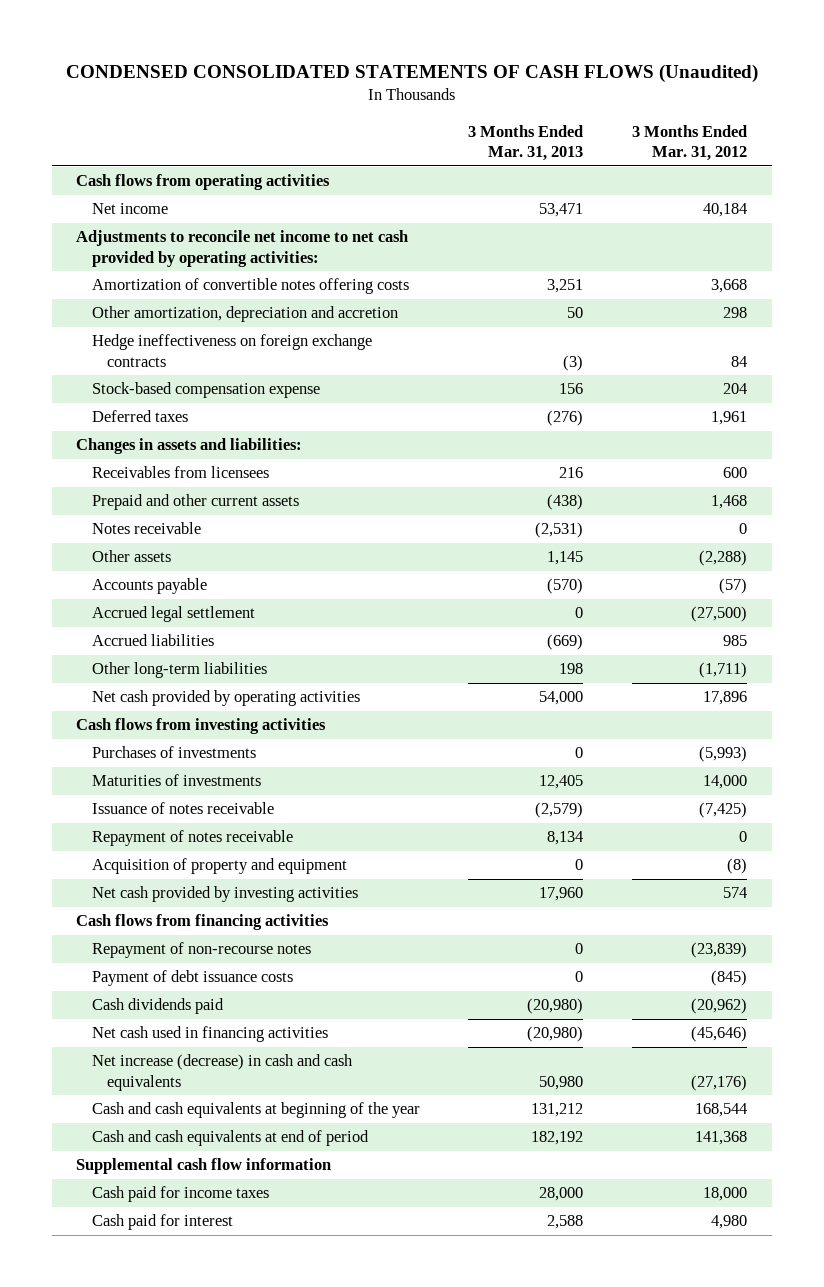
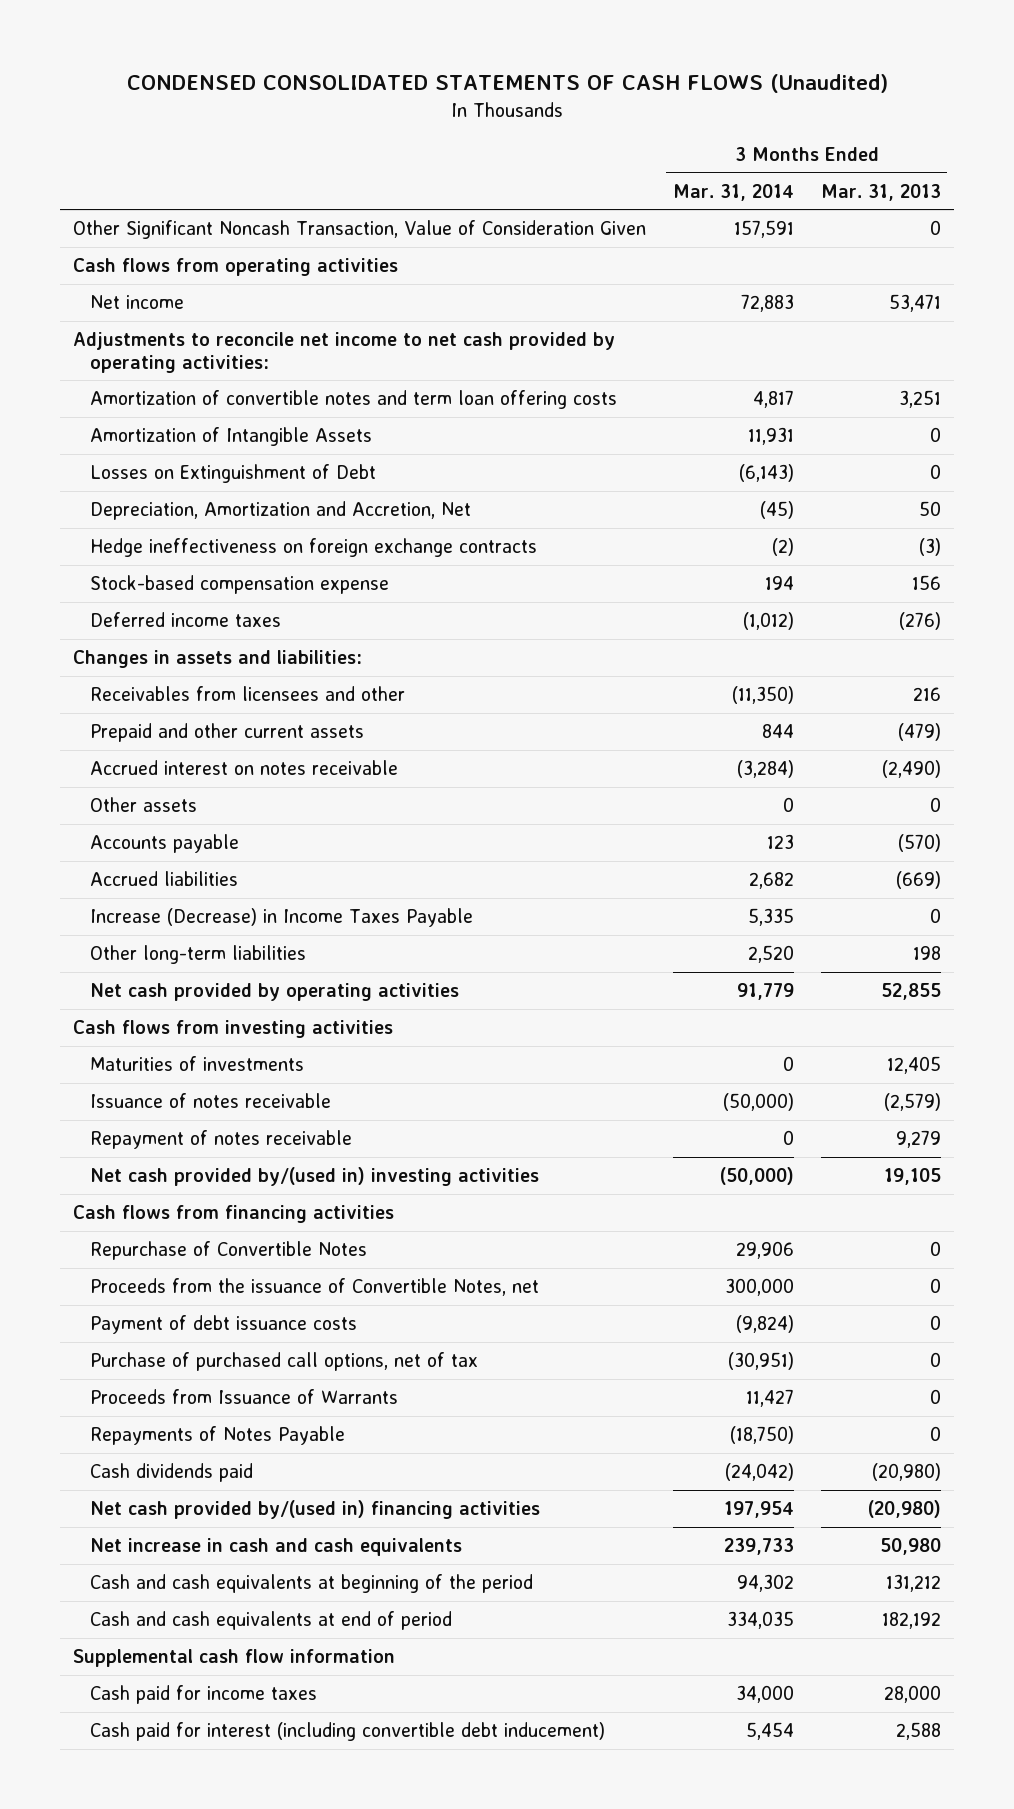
[632,124,748,162] 3 Months Ended Mar. 31, 2012 -> none
none -> [672,183,794,201] Mar. 31, 2014
none -> [73,219,647,239] Other Significant Noncash Transaction, Value of Consideration Given
[91,278,409,295] Amortization of convertible notes offering costs -> [90,389,618,409] Amortization of convertible notes and term loan offering costs
none -> [90,426,373,446] Amortization of Intangible Assets
none -> [90,463,377,483] Losses on Extinguishment of Debt
[91,306,398,323] Other amortization, depreciation and accretion -> [90,500,472,520] Depreciation, Amortization and Accretion, Net
[91,410,188,423] Deferred taxes -> [90,611,282,627] Deferred income taxes
[91,466,269,479] Receivables from licensees -> [90,685,406,701] Receivables from licensees and other
[547,494,584,511] (438) -> [897,722,941,741] (479)
[91,522,201,535] Notes receivable -> [90,759,399,775] Accrued interest on notes receivable
[535,522,584,539] (2,531) -> [881,759,941,778] (2,490)
[547,551,584,566] 1,145 -> [929,796,941,812] 0
[91,606,255,623] Accrued legal settlement -> none
none -> [90,907,474,927] Increase (Decrease) in Income Taxes Payable
[539,691,584,706] 54,000 -> [880,982,941,1000] 52,855
[91,746,256,759] Purchases of investments -> none
[91,858,347,875] Acquisition of property and equipment -> none
[547,831,584,846] 8,134 -> [895,1129,941,1148] 9,279
[91,886,358,903] Net cash provided by investing activities -> [90,1166,540,1186] Net cash provided by/(used in) investing activities
[539,887,584,902] 17,960 -> [883,1167,941,1185] 19,105
[91,942,311,959] Repayment of non-recourse notes -> none
none -> [90,1240,368,1260] Repurchase of Convertible Notes
none -> [90,1277,540,1296] Proceeds from the issuance of Convertible Notes, net
none -> [90,1351,479,1371] Purchase of purchased call options, net of tax
none -> [90,1388,399,1404] Proceeds from Issuance of Warrants
none -> [90,1425,346,1445] Repayments of Notes Payable
[91,1026,328,1043] Net cash used in financing activities -> [90,1499,541,1519] Net cash provided by/(used in) financing activities
[91,1054,353,1091] Net increase (decrease) in cash and cash equivalents -> [90,1537,463,1556] Net increase in cash and cash equivalents
[91,1102,420,1119] Cash and cash equivalents at beginning of the year -> [90,1573,534,1593] Cash and cash equivalents at beginning of the period
[91,1214,233,1231] Cash paid for interest -> [90,1721,606,1741] Cash paid for interest (including convertible debt inducement)

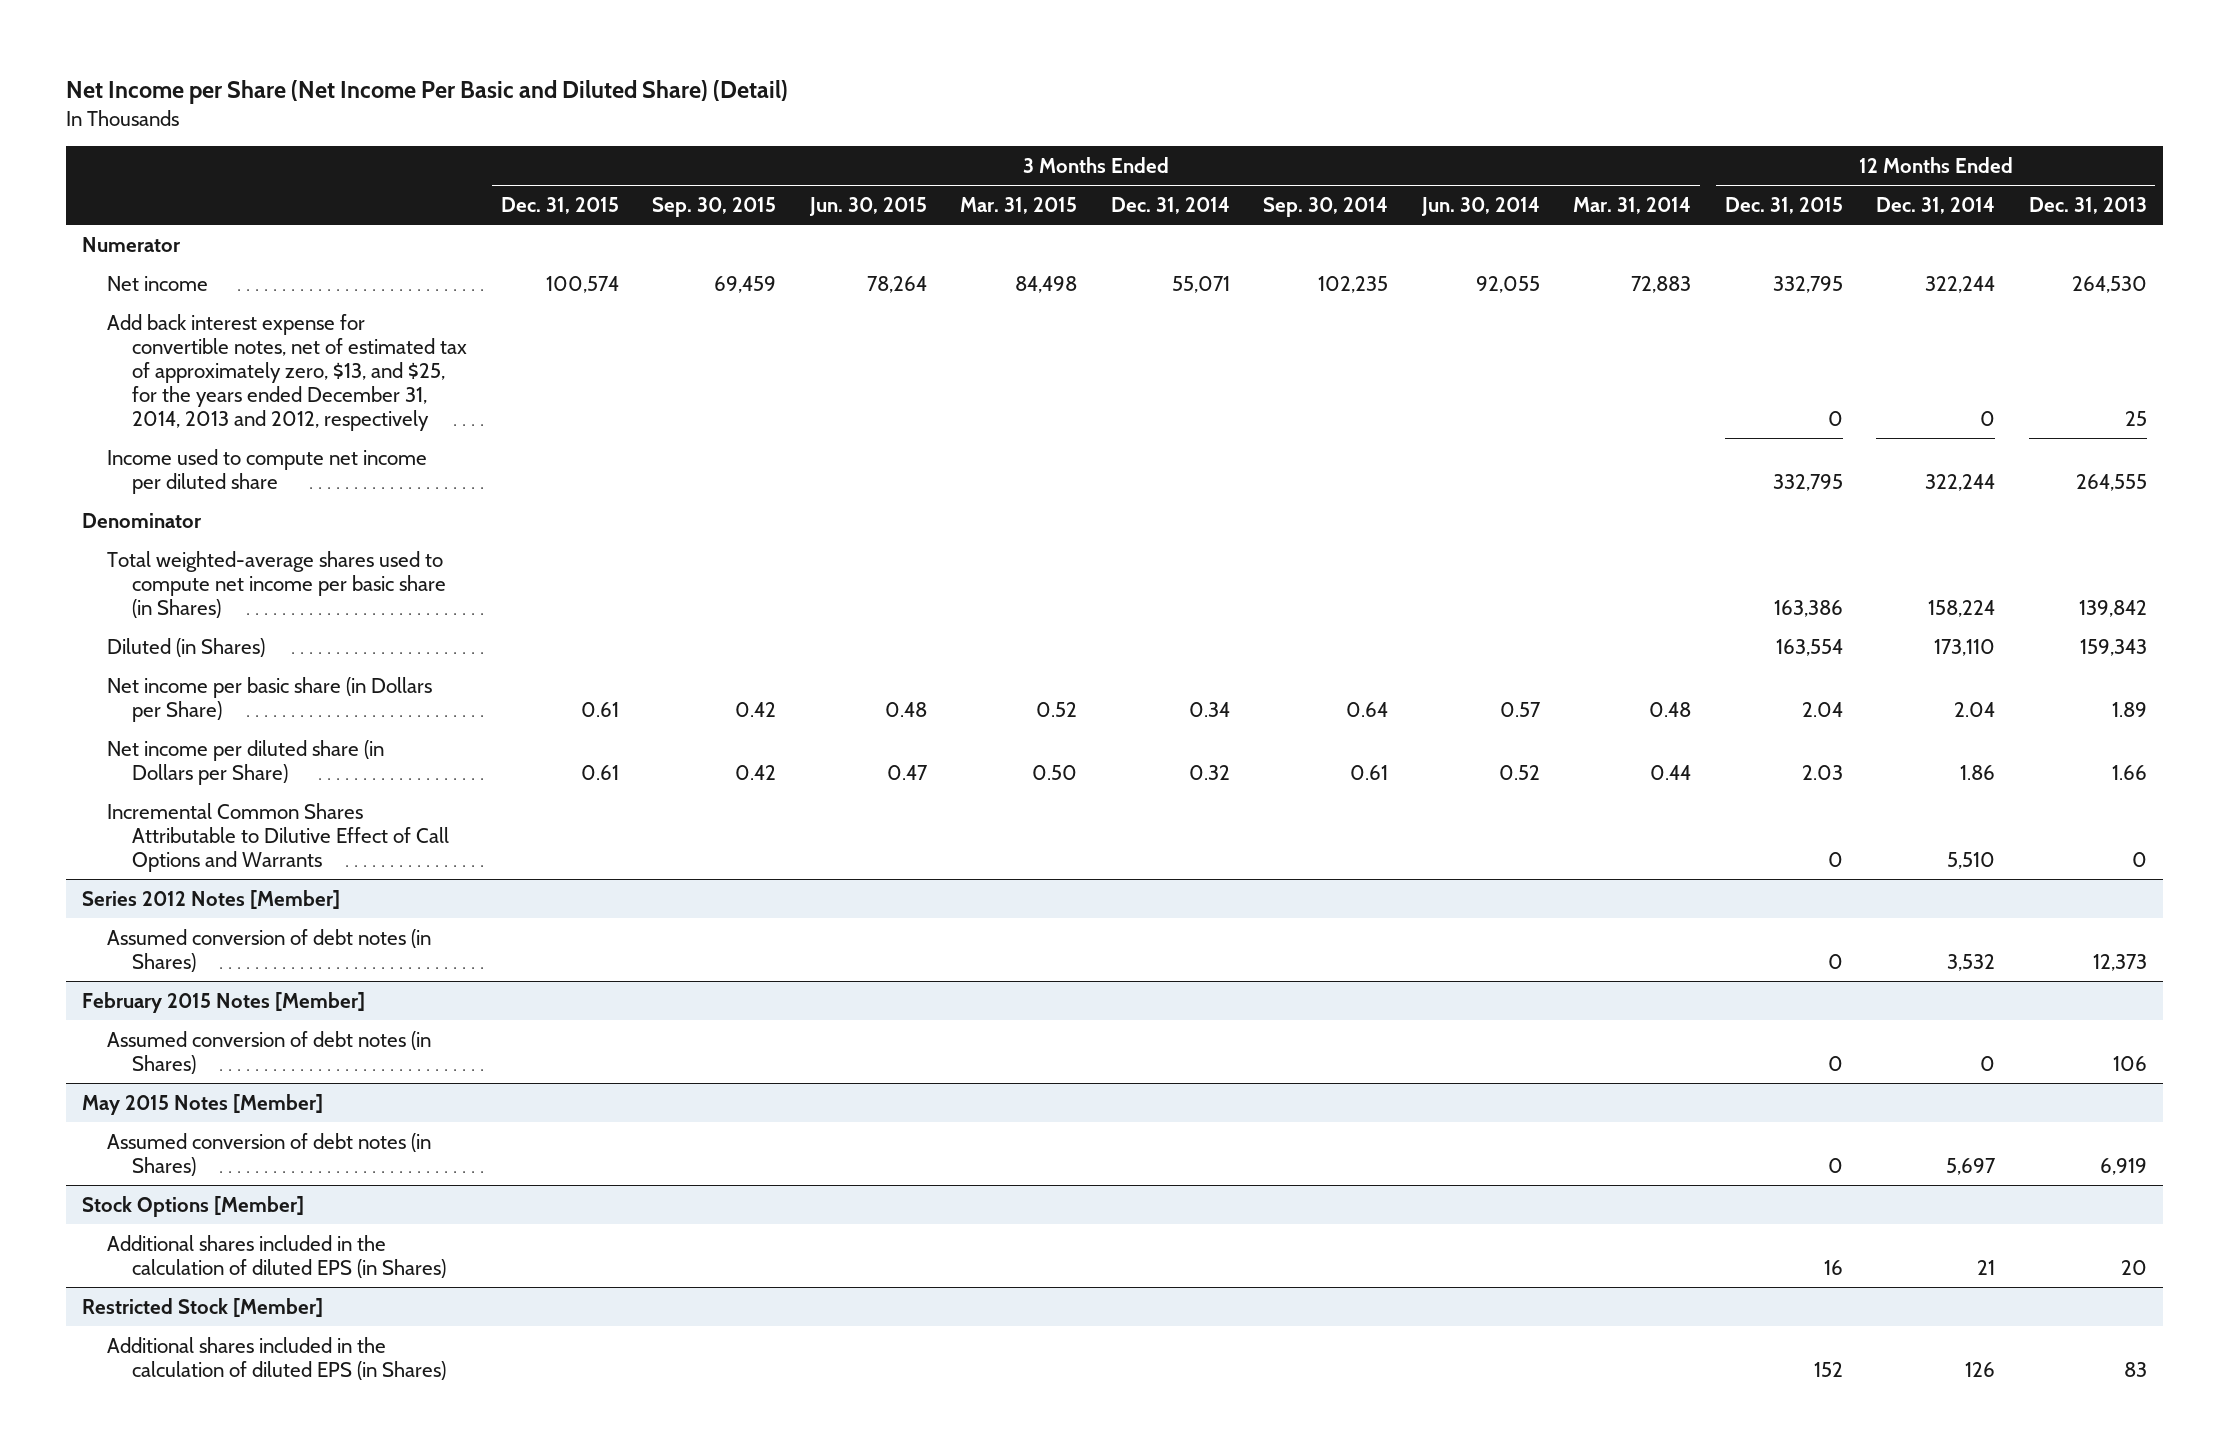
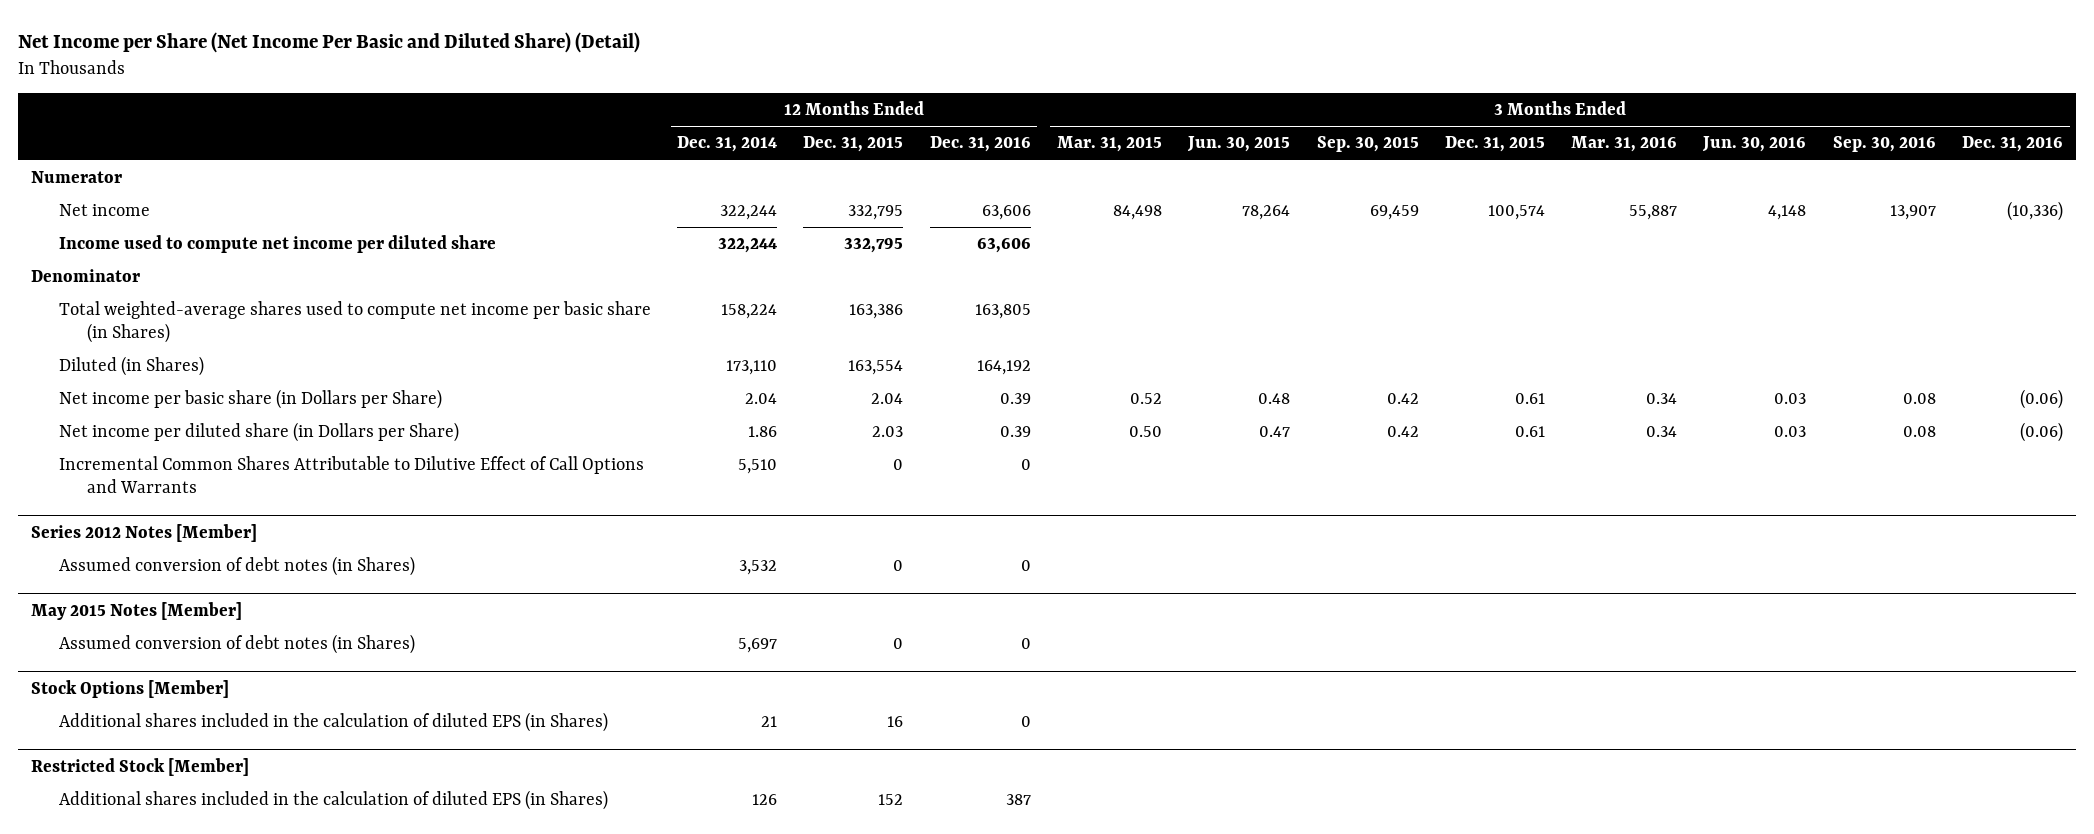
[1110,197,1230,215] Dec. 31, 2014 -> none
[1263,197,1389,218] Sep. 30, 2014 -> none
[1420,197,1540,217] Jun. 30, 2014 -> none
[1573,197,1692,215] Mar. 31, 2014 -> none
[2028,197,2147,215] Dec. 31, 2013 -> none
none -> [929,136,1031,153] Dec. 31, 2016
none -> [1571,136,1678,153] Mar. 31, 2016
none -> [1702,136,1807,153] Jun. 30, 2016
none -> [1832,136,1936,153] Sep. 30, 2016
none -> [1961,136,2063,153] Dec. 31, 2016
[107,313,468,431] Add back interest expense for convertible notes, net of estimated tax of approximately zero, $13, and $25, for the years ended December 31, 2014, 2013 and 2012, respectively -> none
[82,991,366,1013] February 2015 Notes [Member] -> none
[107,1030,432,1074] Assumed conversion of debt notes (in Shares) -> none

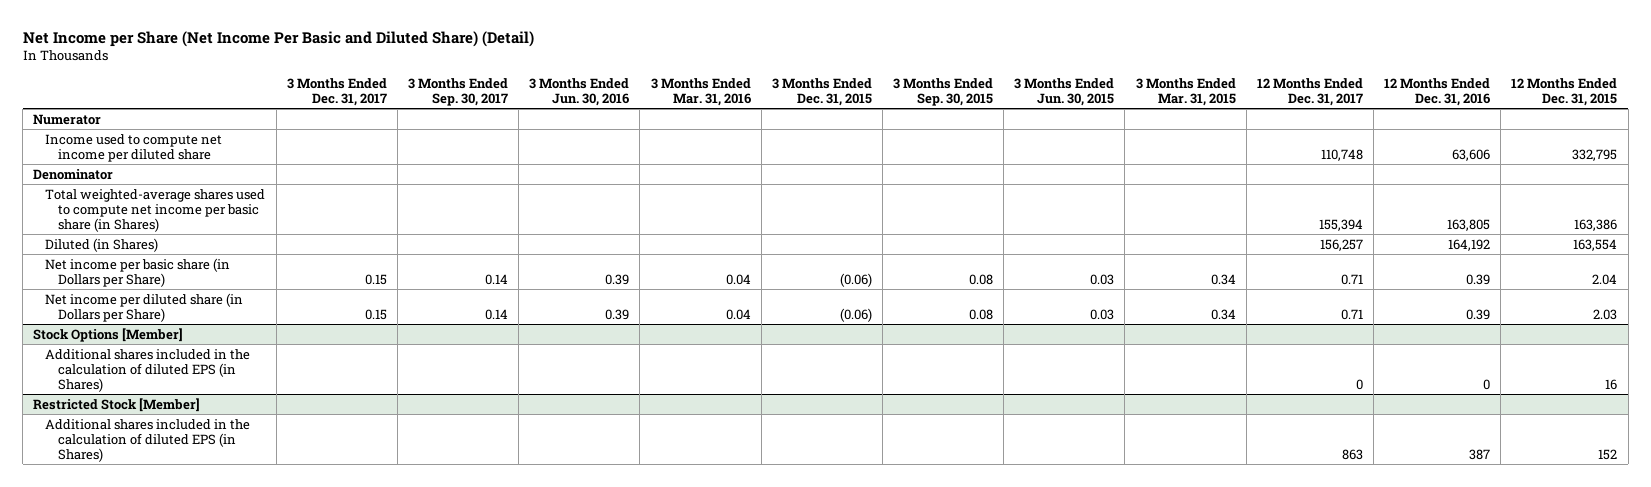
[677,136,778,153] Dec. 31, 2014 -> none
[1832,136,1936,153] Sep. 30, 2016 -> none
[1961,136,2063,153] Dec. 31, 2016 -> none
none -> [286,78,387,107] 3 Months Ended Dec. 31, 2017
none -> [407,78,508,107] 3 Months Ended Sep. 30, 2017
none -> [1256,78,1363,107] 12 Months Ended Dec. 31, 2017
[58,204,150,217] Net income -> none
[58,456,644,494] Incremental Common Shares Attributable to Dilutive Effect of Call Options and Warrants -> none
[30,523,257,542] Series 2012 Notes [Member] -> none
[58,556,415,577] Assumed conversion of debt notes (in Shares) -> none
[30,601,242,620] May 2015 Notes [Member] -> none
[58,634,415,655] Assumed conversion of debt notes (in Shares) -> none
[1130,393,1163,405] 0.52 -> [1210,273,1236,285] 0.34
[1258,393,1291,405] 0.48 -> [1090,273,1115,285] 0.03
[1386,393,1419,405] 0.42 -> [969,273,994,285] 0.08
[1514,393,1545,405] 0.61 -> [839,272,872,287] (0.06)
[1646,393,1678,405] 0.34 -> [725,273,751,285] 0.04
[1774,393,1807,405] 0.03 -> [605,273,630,285] 0.39
[1129,426,1163,438] 0.50 -> [1210,308,1236,320] 0.34
[1259,426,1291,438] 0.47 -> [1090,308,1115,320] 0.03
[1386,426,1419,438] 0.42 -> [969,308,994,320] 0.08
[1514,426,1545,438] 0.61 -> [839,307,872,322] (0.06)
[1646,426,1678,438] 0.34 -> [725,308,751,320] 0.04
[1774,426,1807,438] 0.03 -> [605,308,630,320] 0.39

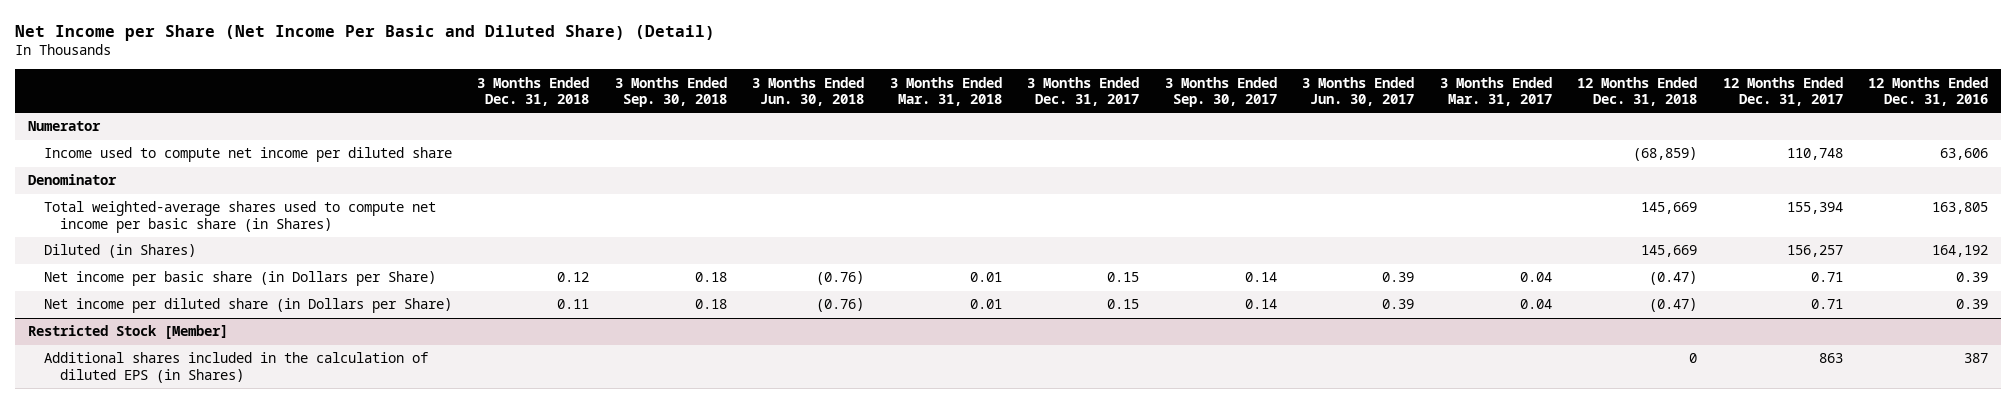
[529,78,630,107] 3 Months Ended Jun. 30, 2016 -> none
[650,78,751,107] 3 Months Ended Mar. 31, 2016 -> none
[771,78,872,107] 3 Months Ended Dec. 31, 2015 -> none
[893,78,994,107] 3 Months Ended Sep. 30, 2015 -> none
[1014,78,1115,107] 3 Months Ended Jun. 30, 2015 -> none
[1135,78,1236,107] 3 Months Ended Mar. 31, 2015 -> none
[1511,78,1618,107] 12 Months Ended Dec. 31, 2015 -> none
none -> [477,76,590,107] 3 Months Ended Dec. 31, 2018
none -> [614,76,727,108] 3 Months Ended Sep. 30, 2018
none -> [752,76,865,107] 3 Months Ended Jun. 30, 2018
none -> [889,76,1002,107] 3 Months Ended Mar. 31, 2018
none -> [1302,76,1415,107] 3 Months Ended Jun. 30, 2017
none -> [1439,76,1552,107] 3 Months Ended Mar. 31, 2017
none -> [1577,76,1698,107] 12 Months Ended Dec. 31, 2018
[33,327,184,342] Stock Options [Member] -> none
[45,348,251,392] Additional shares included in the calculation of diluted EPS (in Shares) -> none

